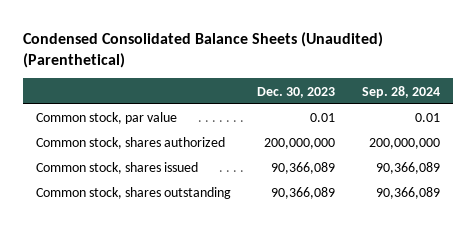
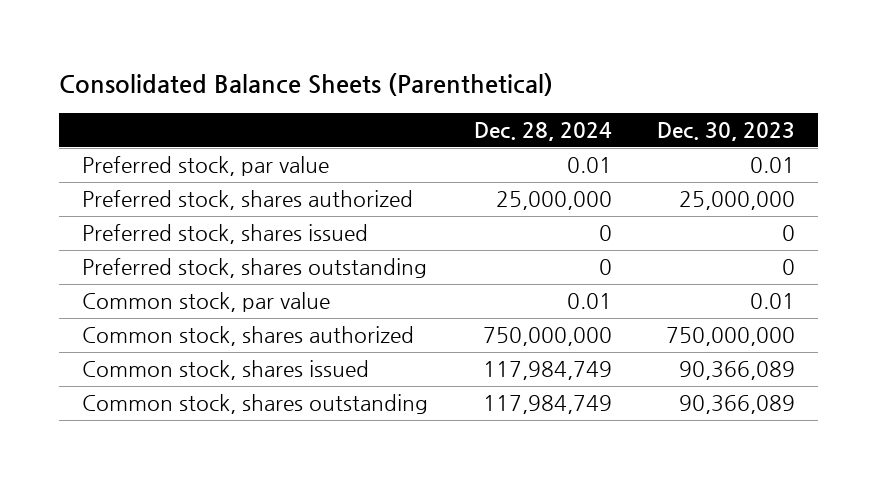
[23,32,384,68] Condensed Consolidated Balance Sheets (Unaudited) (Parenthetical) -> [59,72,554,96] Consolidated Balance Sheets (Parenthetical)
[361,85,440,98] Sep. 28, 2024 -> none
none -> [473,122,612,142] Dec. 28, 2024
none -> [81,156,329,177] Preferred stock, par value
none -> [81,190,413,211] Preferred stock, shares authorized
none -> [81,224,368,245] Preferred stock, shares issued
none -> [81,258,427,279] Preferred stock, shares outstanding
[264,138,336,150] 200,000,000 -> [666,327,796,347] 750,000,000

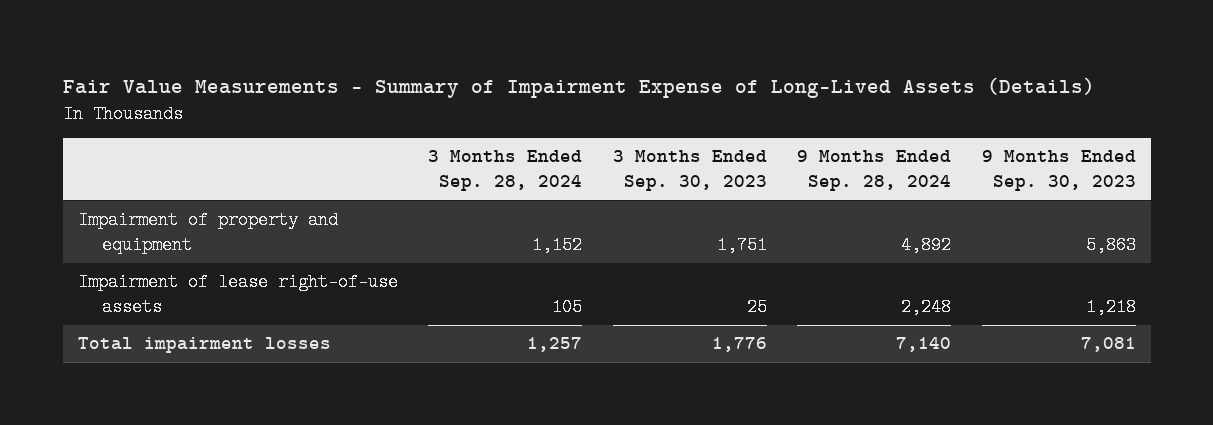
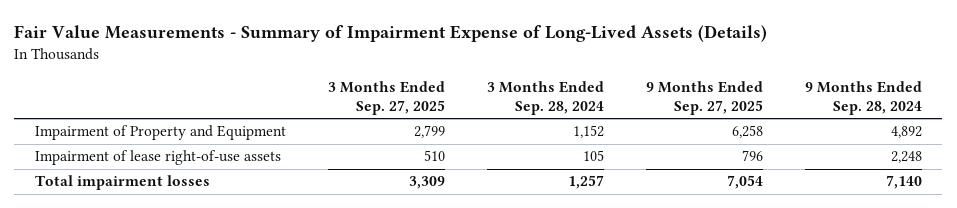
[612,150,767,192] 3 Months Ended Sep. 30, 2023 -> none
[981,150,1136,192] 9 Months Ended Sep. 30, 2023 -> none
none -> [327,80,445,115] 3 Months Ended Sep. 27, 2025
none -> [645,80,763,115] 9 Months Ended Sep. 27, 2025
[77,211,338,255] Impairment of property and equipment -> [35,125,287,141] Impairment of Property and Equipment

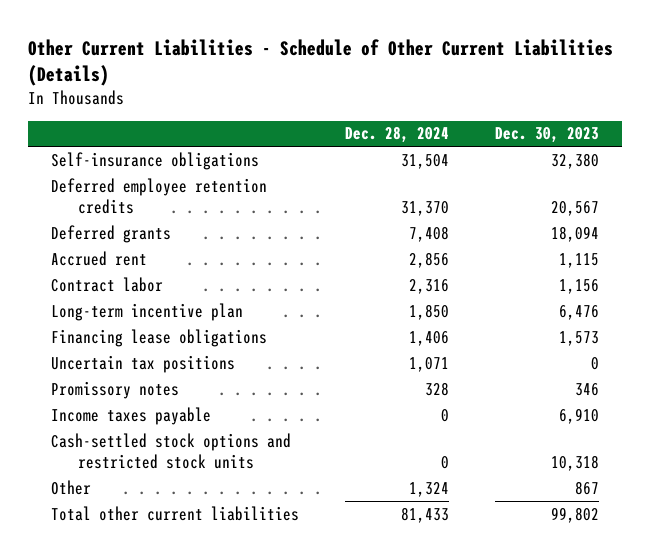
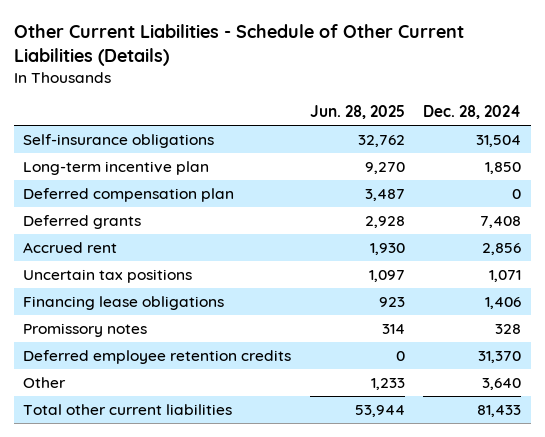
[495,127,600,144] Dec. 30, 2023 -> none
none -> [309,105,405,120] Jun. 28, 2025
[51,302,244,321] Long-term incentive plan -> [23,161,210,176] Long-term incentive plan
none -> [23,188,235,203] Deferred compensation plan
[51,276,164,292] Contract labor -> none
[51,328,268,347] Financing lease obligations -> [23,296,225,311] Financing lease obligations
[51,406,212,425] Income taxes payable -> none
[51,432,292,469] Cash-settled stock options and restricted stock units -> none
[51,177,268,214] Deferred employee retention credits -> [23,350,292,365] Deferred employee retention credits
[409,481,450,497] 1,324 -> [482,378,522,391] 3,640

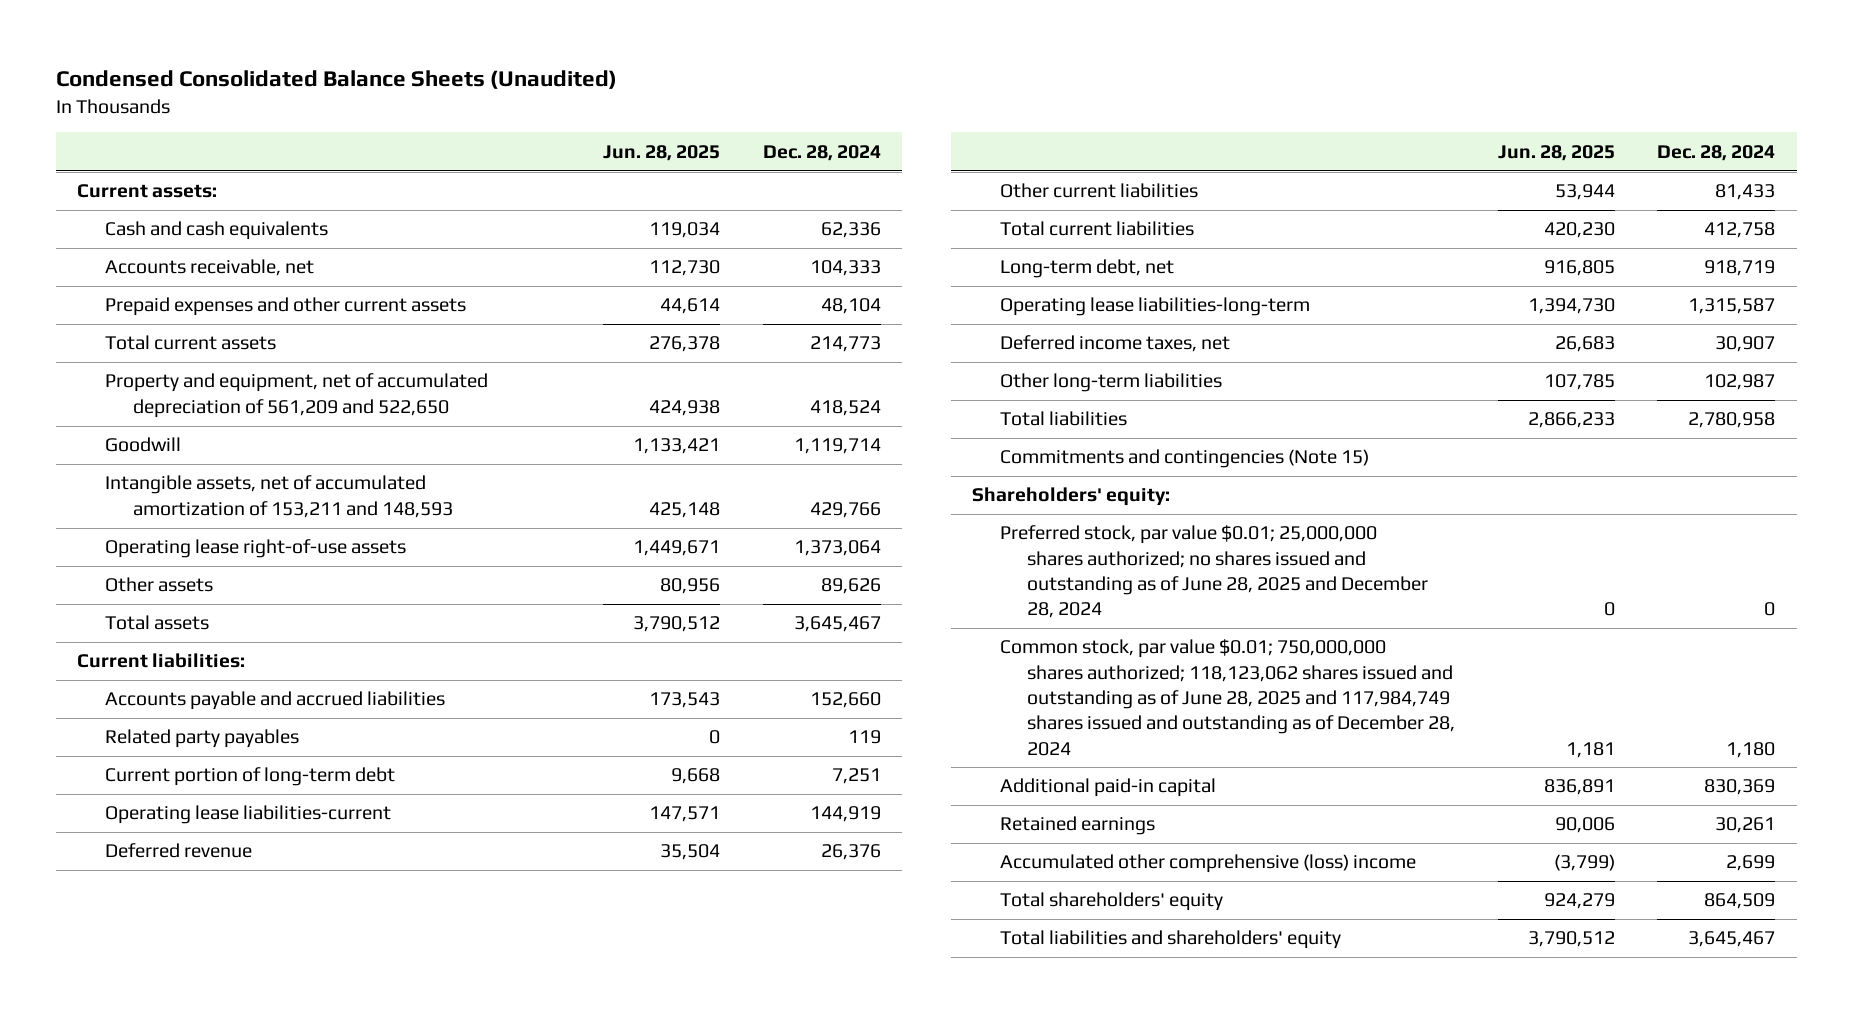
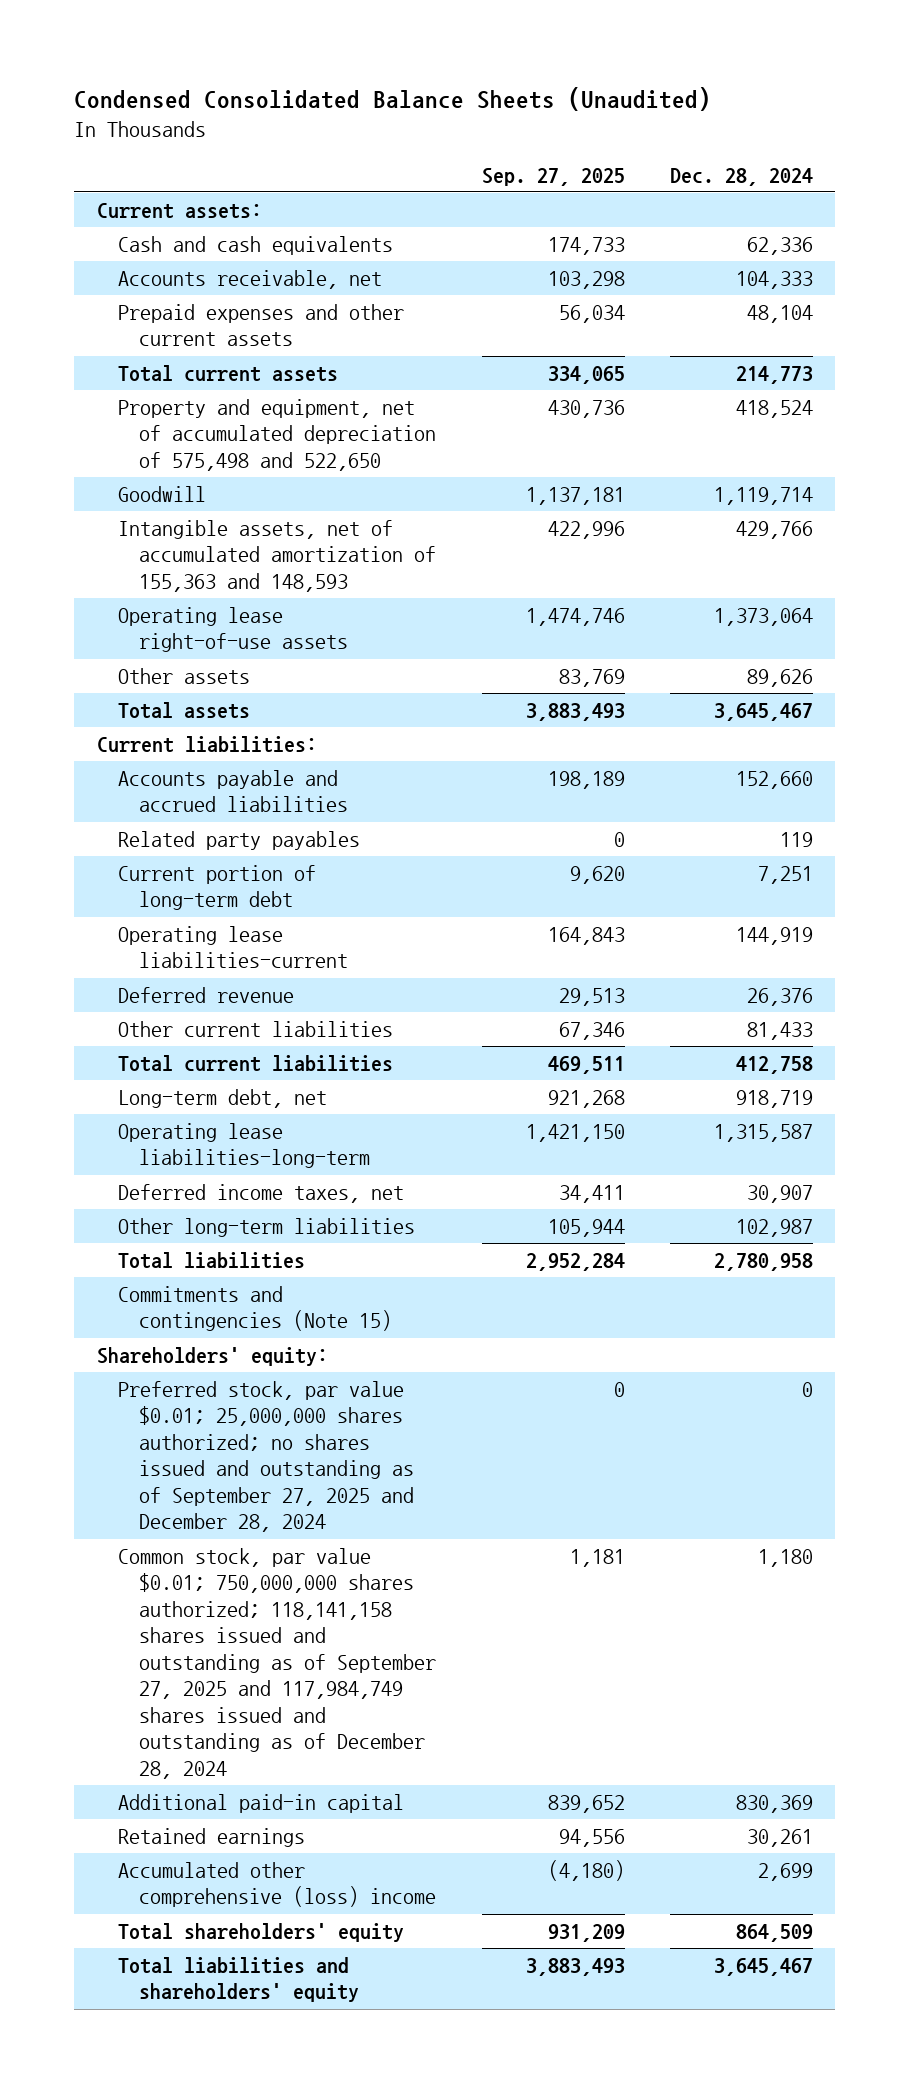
[603,144,721,161] Jun. 28, 2025 -> none
none -> [481,167,625,186] Sep. 27, 2025
[104,373,488,418] Property and equipment, net of accumulated depreciation of 561,209 and 522,650 -> [118,399,437,471] Property and equipment, net of accumulated depreciation of 575,498 and 522,650
[104,475,453,518] Intangible assets, net of accumulated amortization of 153,211 and 148,593 -> [118,520,437,592] Intangible assets, net of accumulated amortization of 155,363 and 148,593
[999,525,1429,619] Preferred stock, par value $0.01; 25,000,000 shares authorized; no shares issued and outstanding as of June 28, 2025 and December 28, 2024 -> [118,1381,415,1533] Preferred stock, par value $0.01; 25,000,000 shares authorized; no shares issued and outstanding as of September 27, 2025 and December 28, 2024
[999,639,1456,756] Common stock, par value $0.01; 750,000,000 shares authorized; 118,123,062 shares issued and outstanding as of June 28, 2025 and 117,984,749 shares issued and outstanding as of December 28, 2024 -> [118,1548,437,1779] Common stock, par value $0.01; 750,000,000 shares authorized; 118,141,158 shares issued and outstanding as of September 27, 2025 and 117,984,749 shares issued and outstanding as of December 28, 2024

